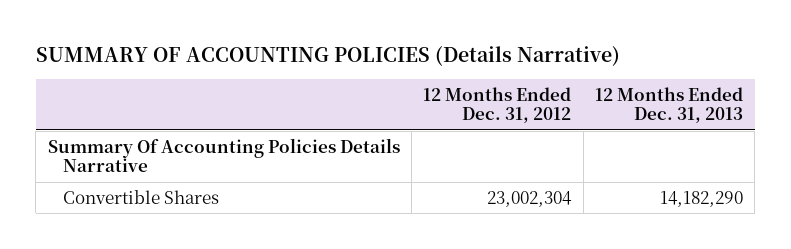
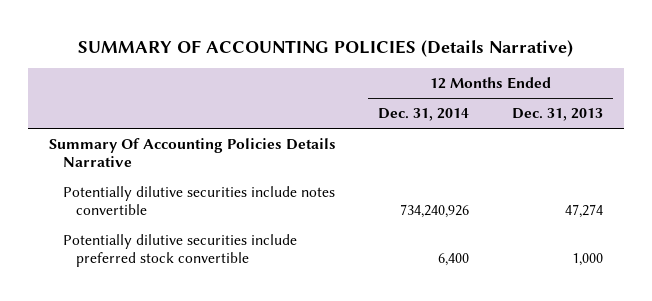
[423,86,572,124] 12 Months Ended Dec. 31, 2012 -> none
none -> [378,108,470,122] Dec. 31, 2014
[63,189,220,204] Convertible Shares -> none
none -> [62,186,335,216] Potentially dilutive securities include notes convertible
none -> [62,234,297,268] Potentially dilutive securities include preferred stock convertible

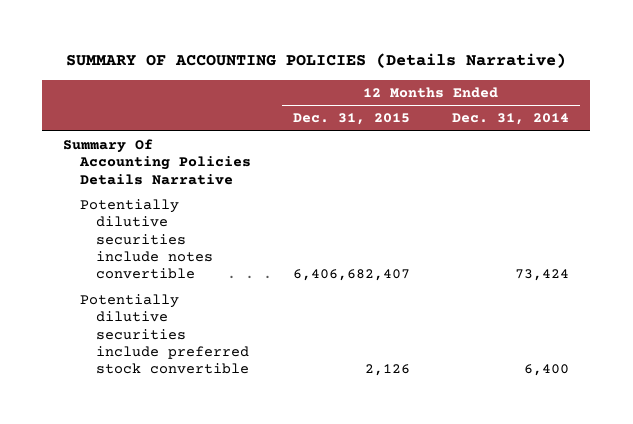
[511,108,603,122] Dec. 31, 2013 -> none
none -> [293,113,411,126] Dec. 31, 2015
[400,204,470,219] 734,240,926 -> [515,269,570,282] 73,424

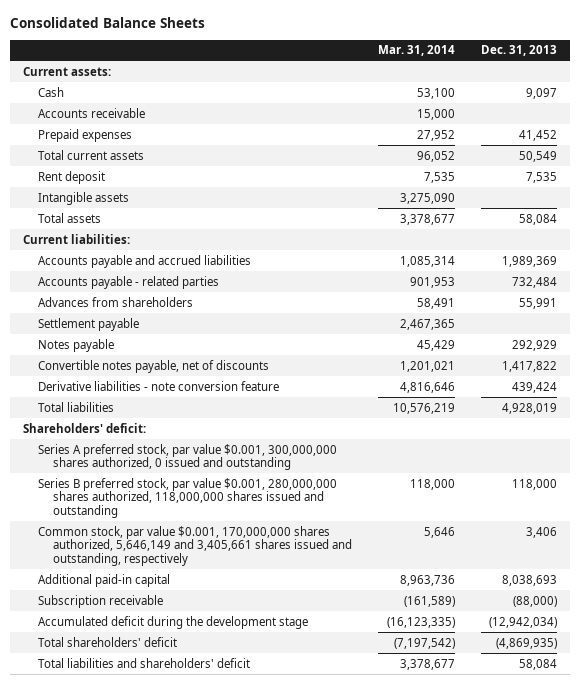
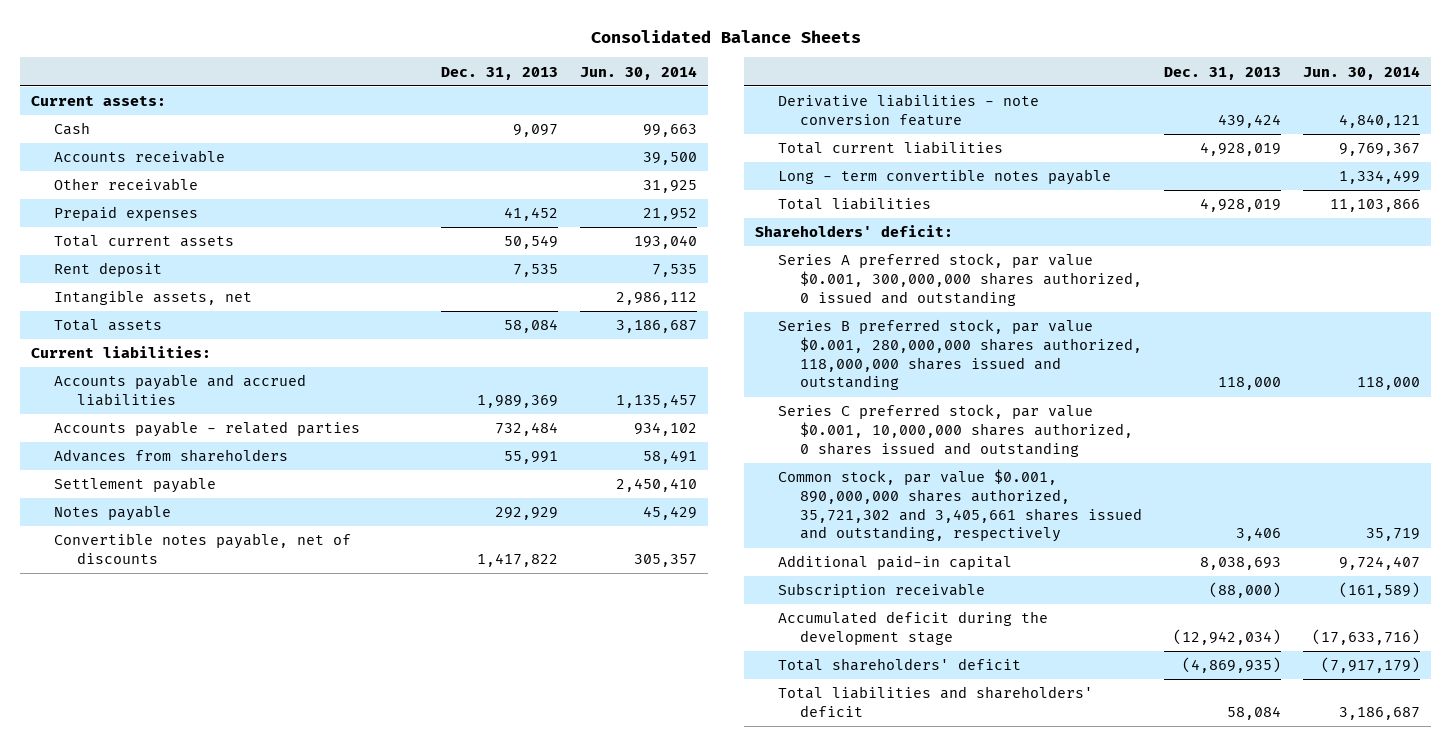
[377,45,455,57] Mar. 31, 2014 -> none
none -> [579,65,697,80] Jun. 30, 2014
none -> [54,178,199,192] Other receivable
[38,191,130,205] Intangible assets -> [54,290,253,306] Intangible assets, net
none -> [777,141,1003,155] Total current liabilities
none -> [777,169,1111,186] Long - term convertible notes payable
none -> [777,404,1134,457] Series C preferred stock, par value $0.001, 10,000,000 shares authorized, 0 shares issued and outstanding
[38,525,352,566] Common stock, par value $0.001, 170,000,000 shares authorized, 5,646,149 and 3,405,661 shares issued and outstanding, respectively -> [777,469,1143,543] Common stock, par value $0.001, 890,000,000 shares authorized, 35,721,302 and 3,405,661 shares issued and outstanding, respectively

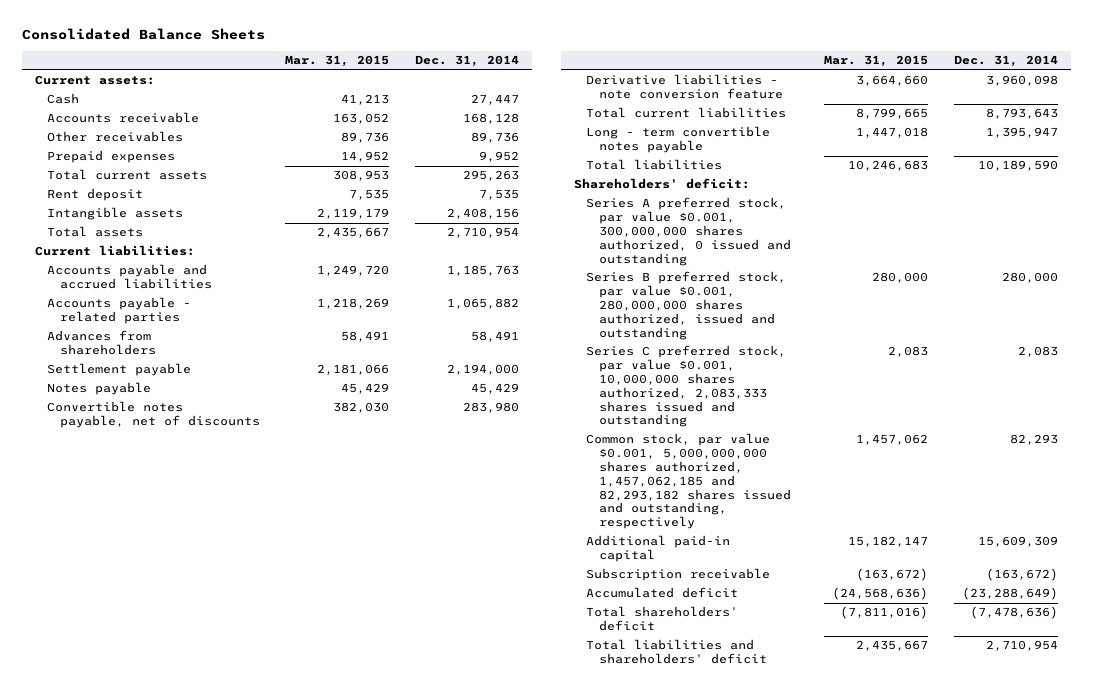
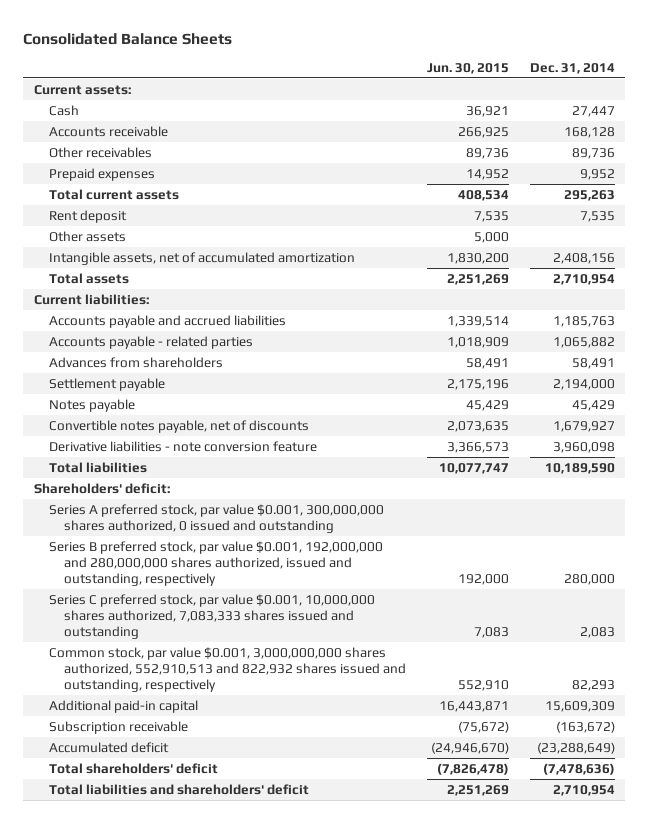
[285,55,390,68] Mar. 31, 2015 -> none
none -> [426,63,509,75] Jun. 30, 2015
none -> [48,230,126,242] Other assets
[47,207,184,221] Intangible assets -> [48,251,355,265] Intangible assets, net of accumulated amortization
[463,402,520,414] 283,980 -> [552,420,615,432] 1,679,927
[586,107,787,119] Total current liabilities -> none
[586,126,771,154] Long - term convertible notes payable -> none
[586,271,787,340] Series B preferred stock, par value $0.001, 280,000,000 shares authorized, issued and outstanding -> [48,540,383,587] Series B preferred stock, par value $0.001, 192,000,000 and 280,000,000 shares authorized, issued and outstanding, respectively
[586,345,787,428] Series C preferred stock, par value $0.001, 10,000,000 shares authorized, 2,083,333 shares issued and outstanding -> [48,593,375,640] Series C preferred stock, par value $0.001, 10,000,000 shares authorized, 7,083,333 shares issued and outstanding
[586,433,791,530] Common stock, par value $0.001, 5,000,000,000 shares authorized, 1,457,062,185 and 82,293,182 shares issued and outstanding, respectively -> [48,646,406,693] Common stock, par value $0.001, 3,000,000,000 shares authorized, 552,910,513 and 822,932 shares issued and outstanding, respectively

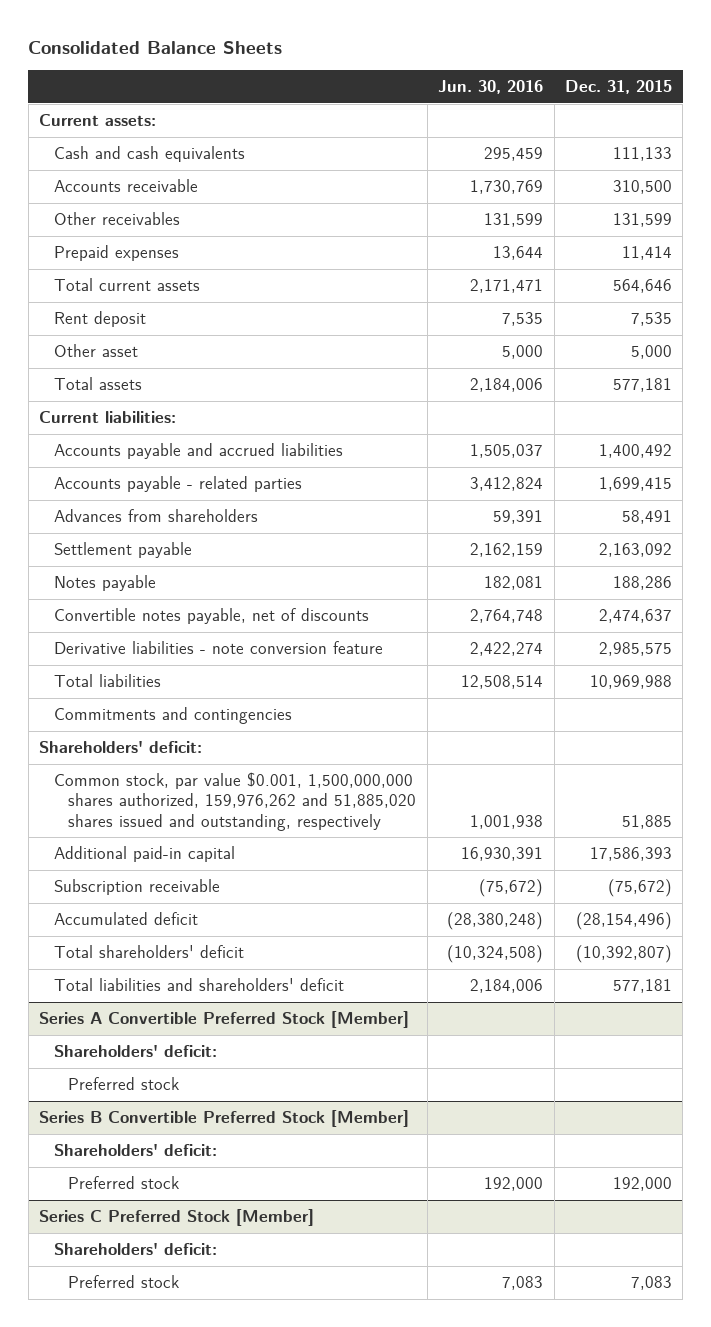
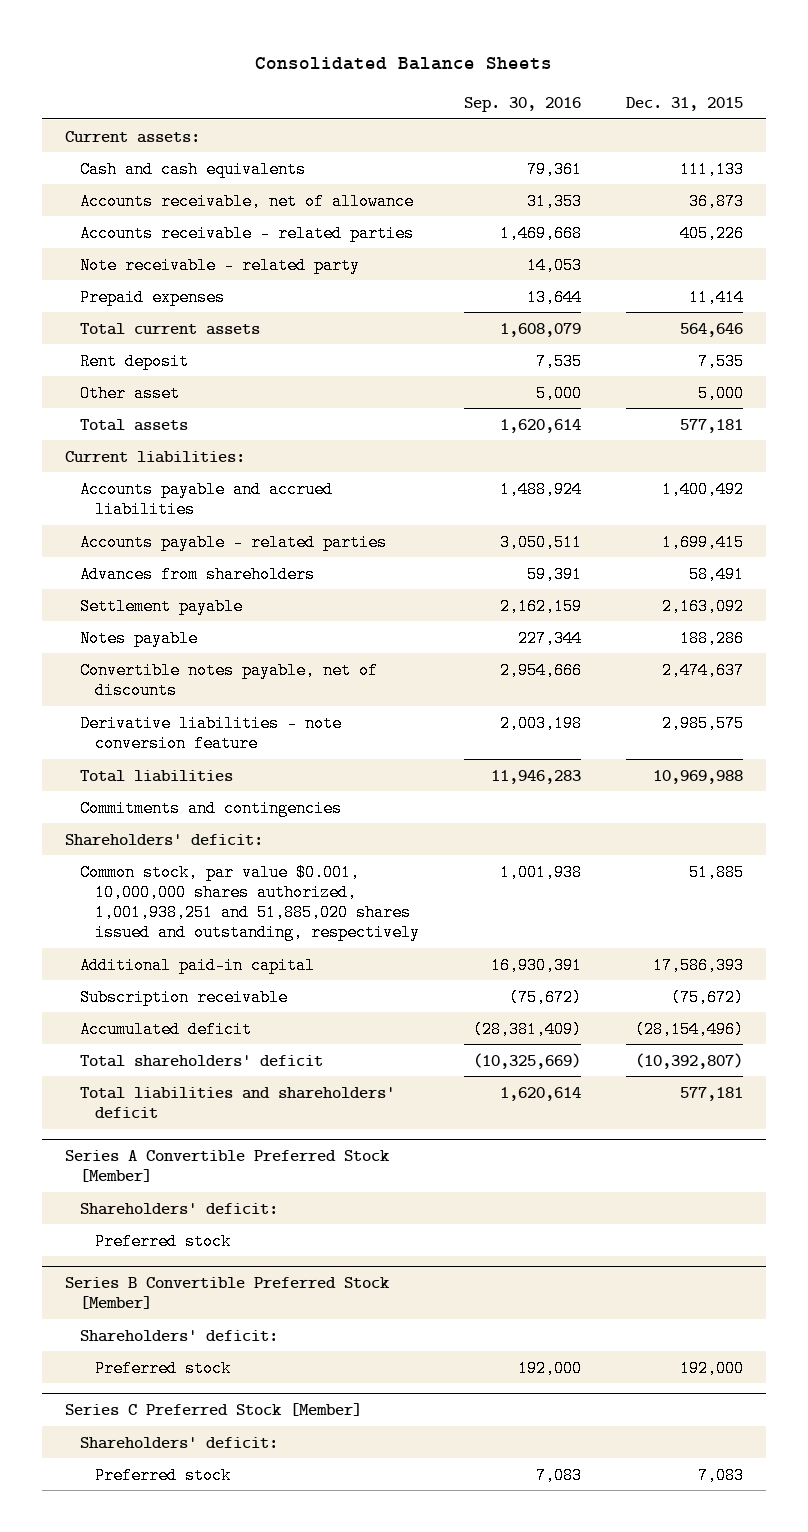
[438,80,544,95] Jun. 30, 2016 -> none
none -> [464,96,582,112] Sep. 30, 2016
[53,212,180,226] Other receivables -> none
[53,179,198,193] Accounts receivable -> [79,192,414,210] Accounts receivable, net of allowance
[613,180,673,195] 310,500 -> [689,192,745,210] 36,873
none -> [79,224,414,242] Accounts receivable - related parties
none -> [79,256,360,274] Note receivable - related party
[53,772,417,831] Common stock, par value $0.001, 1,500,000,000 shares authorized, 159,976,262 and 51,885,020 shares issued and outstanding, respectively -> [79,863,421,942] Common stock, par value $0.001, 10,000,000 shares authorized, 1,001,938,251 and 51,885,020 shares issued and outstanding, respectively

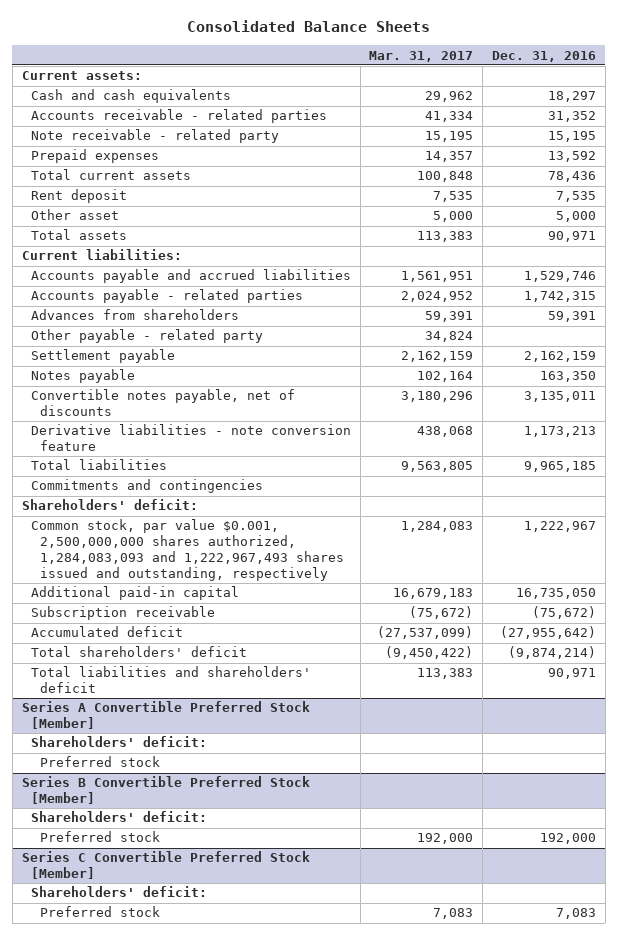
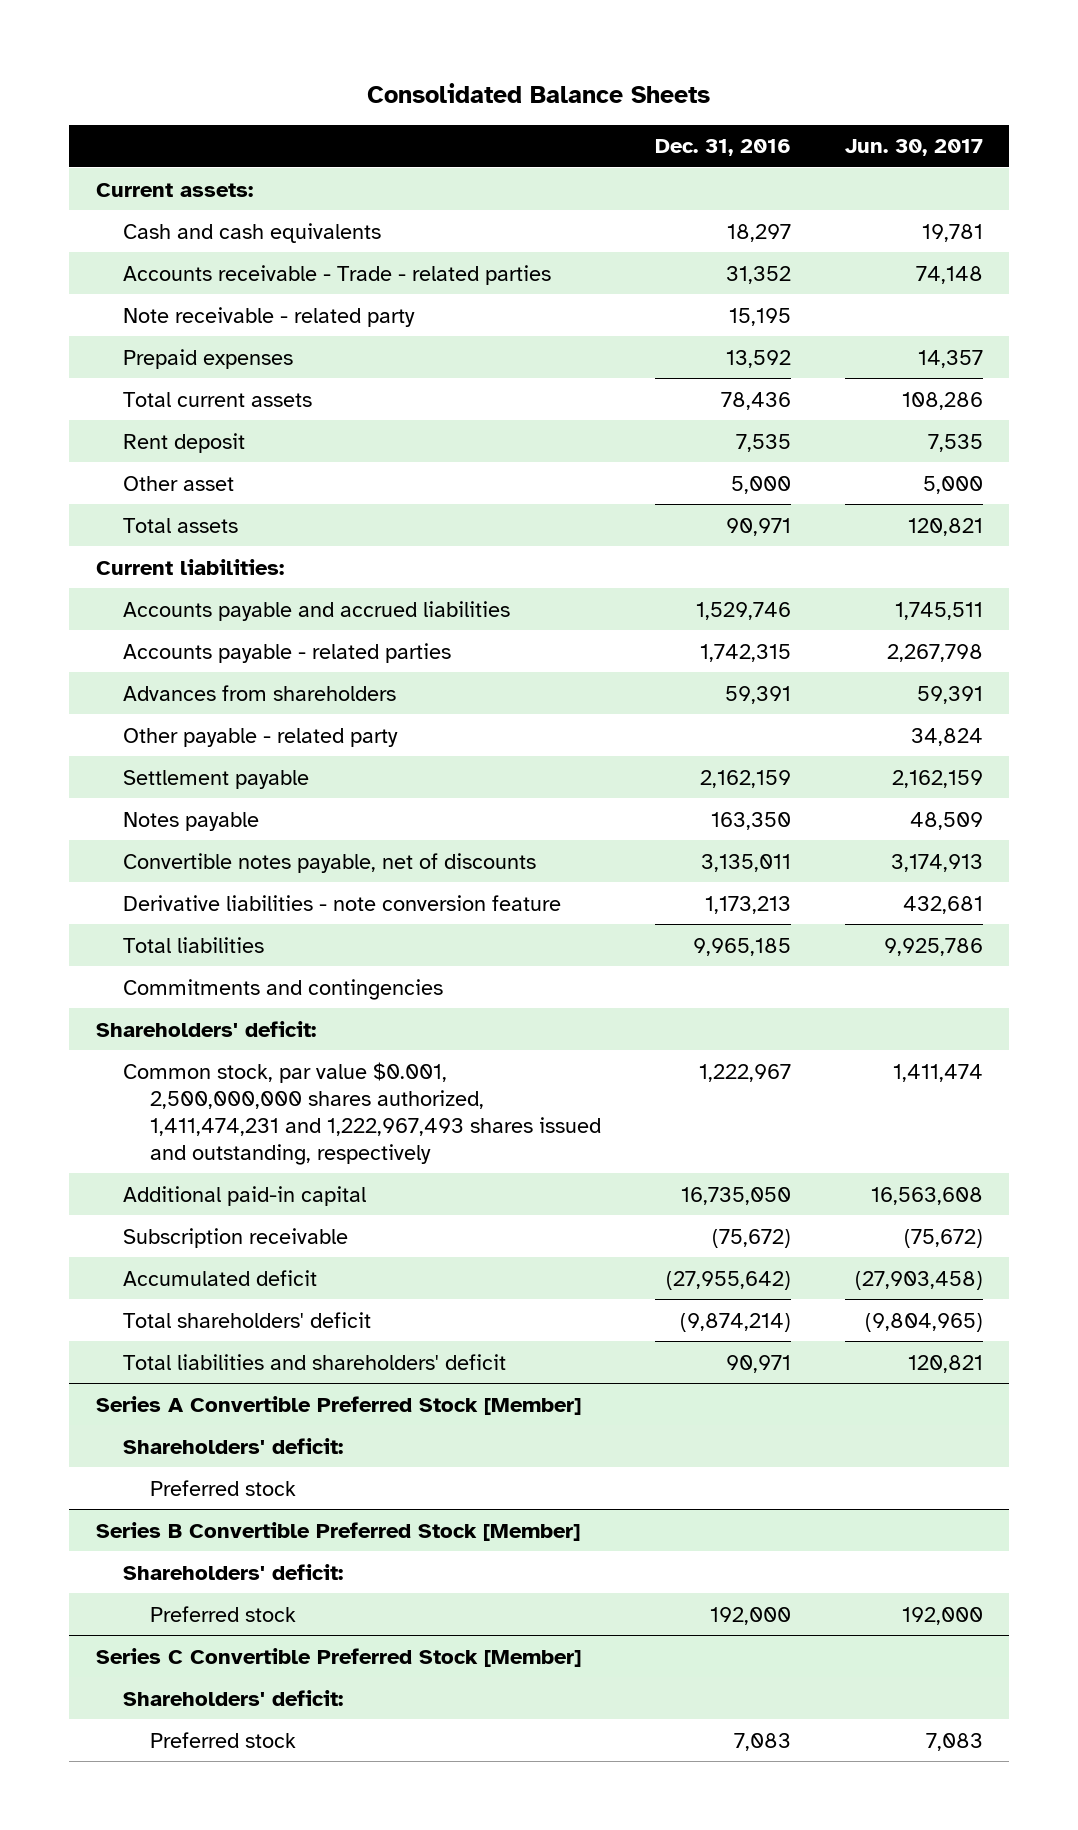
[369,50,474,62] Mar. 31, 2017 -> none
none -> [844,139,983,157] Jun. 30, 2017
[30,109,327,124] Accounts receivable - related parties -> [122,264,551,285] Accounts receivable - Trade - related parties
[30,519,345,581] Common stock, par value $0.001, 2,500,000,000 shares authorized, 1,284,083,093 and 1,222,967,493 shares issued and outstanding, respectively -> [122,1061,602,1165] Common stock, par value $0.001, 2,500,000,000 shares authorized, 1,411,474,231 and 1,222,967,493 shares issued and outstanding, respectively

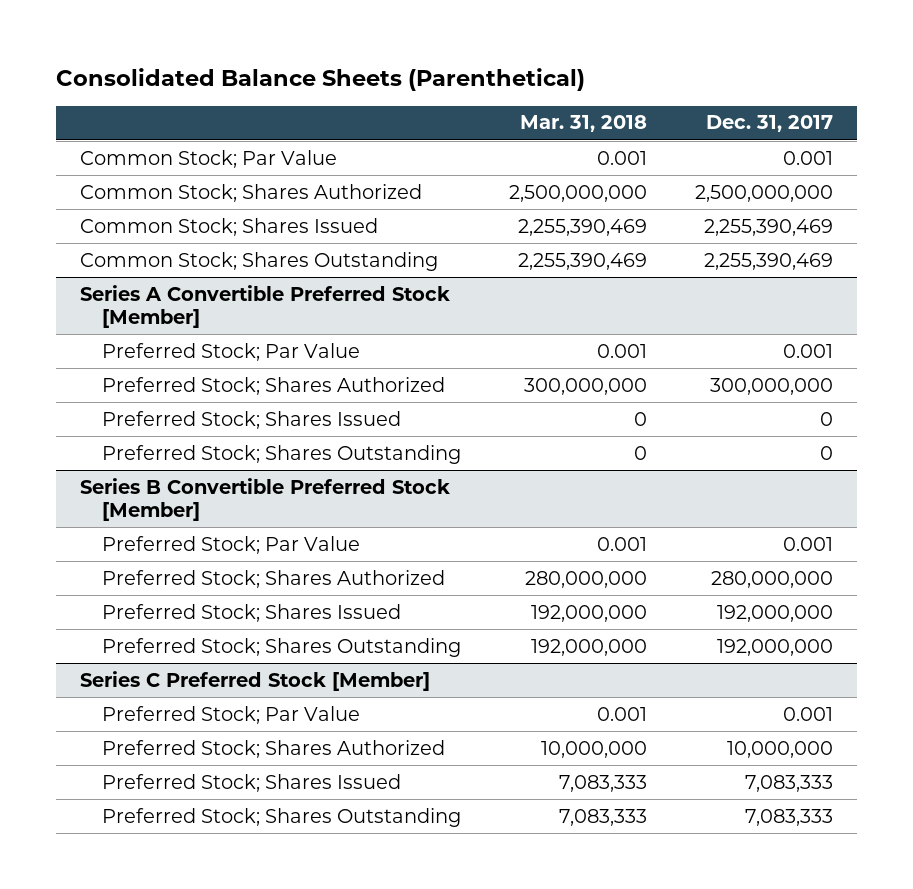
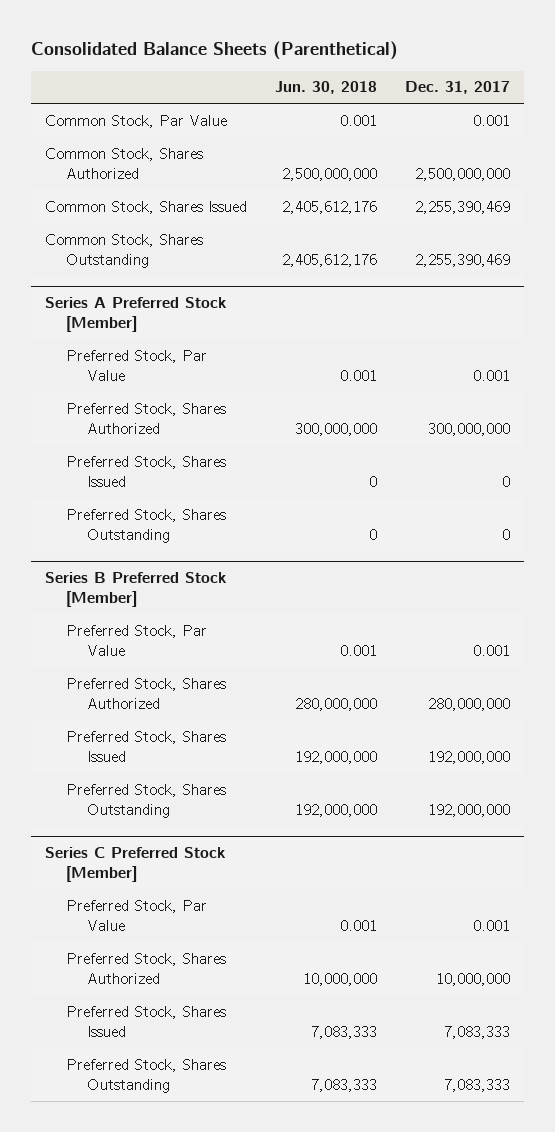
[519,115,647,133] Mar. 31, 2018 -> none
none -> [274,81,377,95] Jun. 30, 2018
[79,149,337,168] Common Stock; Par Value -> [44,114,227,128] Common Stock, Par Value
[79,183,422,202] Common Stock; Shares Authorized -> [44,147,203,179] Common Stock, Shares Authorized
[79,217,378,236] Common Stock; Shares Issued -> [44,200,247,214] Common Stock, Shares Issued
[79,251,438,271] Common Stock; Shares Outstanding -> [44,233,203,268] Common Stock, Shares Outstanding
[79,284,450,328] Series A Convertible Preferred Stock [Member] -> [44,296,227,333] Series A Preferred Stock [Member]
[101,342,360,361] Preferred Stock; Par Value -> [66,349,208,381] Preferred Stock, Par Value
[101,376,445,395] Preferred Stock; Shares Authorized -> [66,402,227,434] Preferred Stock, Shares Authorized
[101,410,401,429] Preferred Stock; Shares Issued -> [66,455,227,487] Preferred Stock, Shares Issued
[101,444,461,464] Preferred Stock; Shares Outstanding -> [66,508,227,543] Preferred Stock, Shares Outstanding
[79,477,450,521] Series B Convertible Preferred Stock [Member] -> [44,571,227,608] Series B Preferred Stock [Member]
[101,535,360,554] Preferred Stock; Par Value -> [66,624,208,656] Preferred Stock, Par Value
[101,569,445,588] Preferred Stock; Shares Authorized -> [66,677,227,709] Preferred Stock, Shares Authorized
[101,603,401,622] Preferred Stock; Shares Issued -> [66,730,227,762] Preferred Stock, Shares Issued
[101,637,461,657] Preferred Stock; Shares Outstanding -> [66,783,227,818] Preferred Stock, Shares Outstanding
[101,705,360,724] Preferred Stock; Par Value -> [66,899,208,931] Preferred Stock, Par Value
[101,739,445,758] Preferred Stock; Shares Authorized -> [66,952,227,984] Preferred Stock, Shares Authorized
[101,773,401,792] Preferred Stock; Shares Issued -> [66,1005,227,1037] Preferred Stock, Shares Issued
[101,807,461,827] Preferred Stock; Shares Outstanding -> [66,1058,227,1093] Preferred Stock, Shares Outstanding

